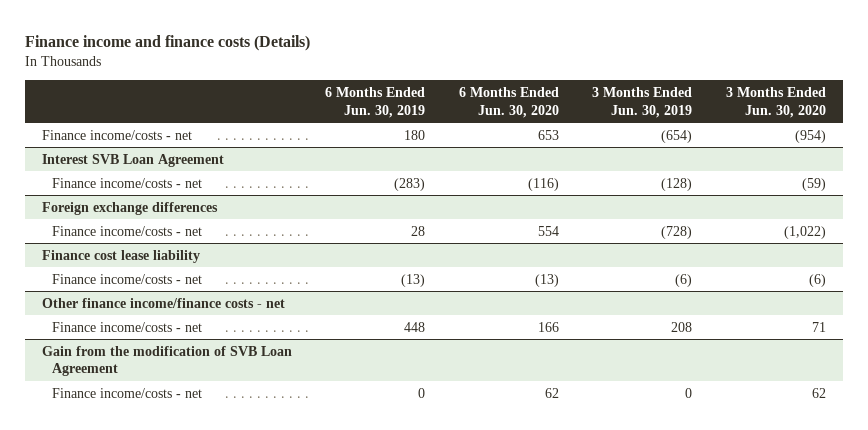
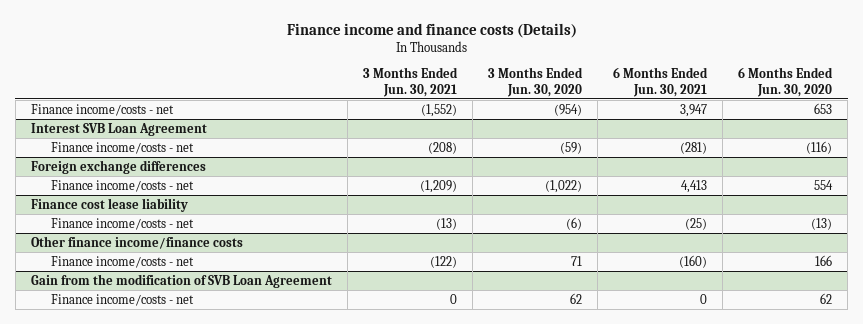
[325,86,426,118] 6 Months Ended Jun. 30, 2019 -> none
[592,86,693,118] 3 Months Ended Jun. 30, 2019 -> none
none -> [363,67,459,97] 3 Months Ended Jun. 30, 2021
none -> [613,67,709,97] 6 Months Ended Jun. 30, 2021
[41,297,285,308] Other finance income/finance costs - net -> [30,235,243,249] Other finance income/finance costs

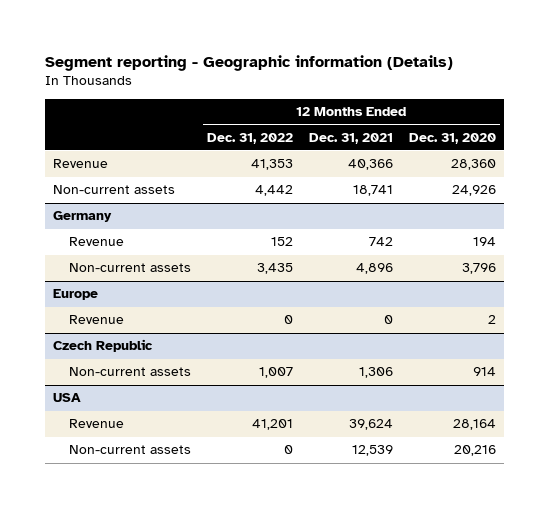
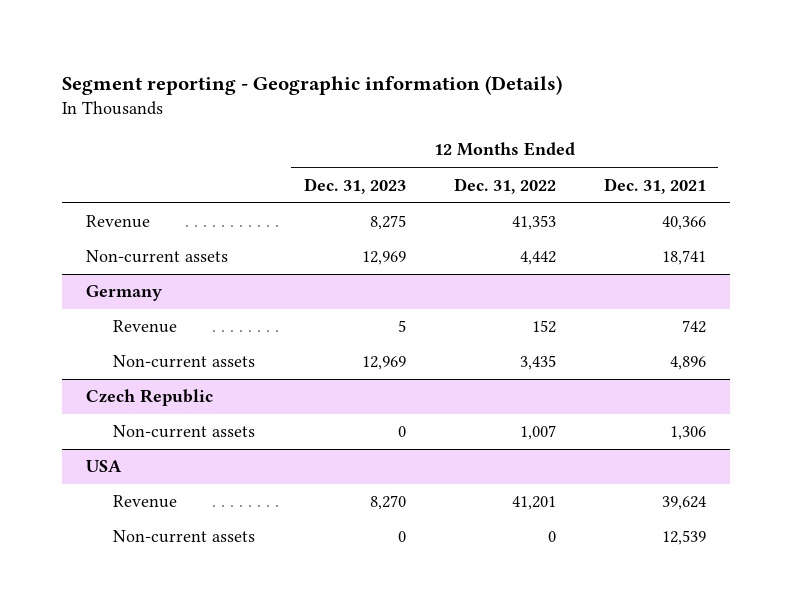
[408,132,496,144] Dec. 31, 2020 -> none
none -> [303,177,406,194] Dec. 31, 2023
[53,289,99,301] Europe -> none
[69,315,125,325] Revenue -> none

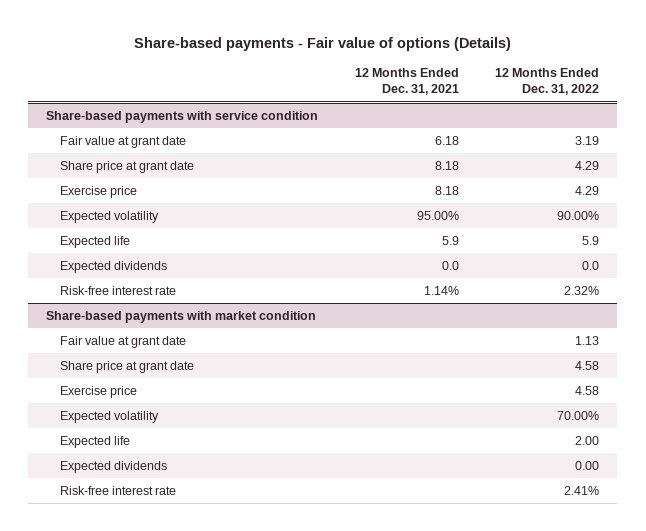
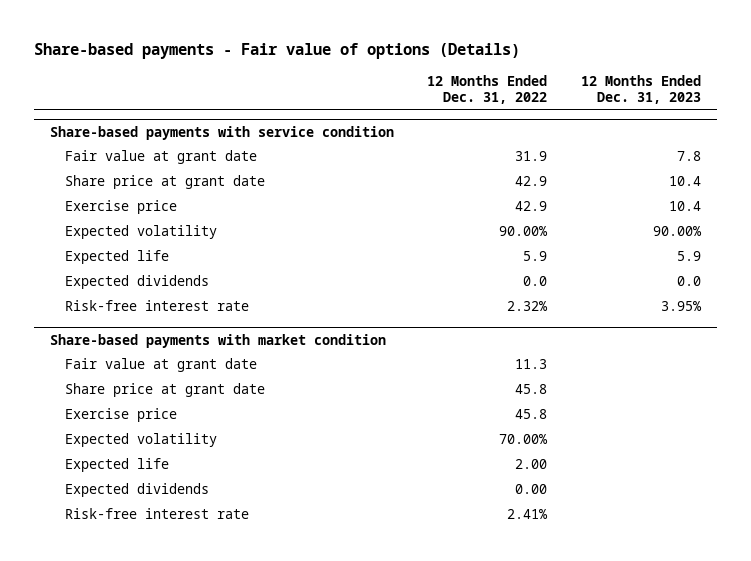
[354,68,459,96] 12 Months Ended Dec. 31, 2021 -> none
none -> [580,74,701,105] 12 Months Ended Dec. 31, 2023
[575,135,600,145] 3.19 -> [515,151,548,162] 31.9
[575,160,600,170] 4.29 -> [515,176,548,187] 42.9
[575,185,600,195] 4.29 -> [515,201,548,212] 42.9
[575,335,600,345] 1.13 -> [515,359,548,370] 11.3
[575,360,600,370] 4.58 -> [515,384,548,395] 45.8
[575,385,600,395] 4.58 -> [515,409,548,420] 45.8

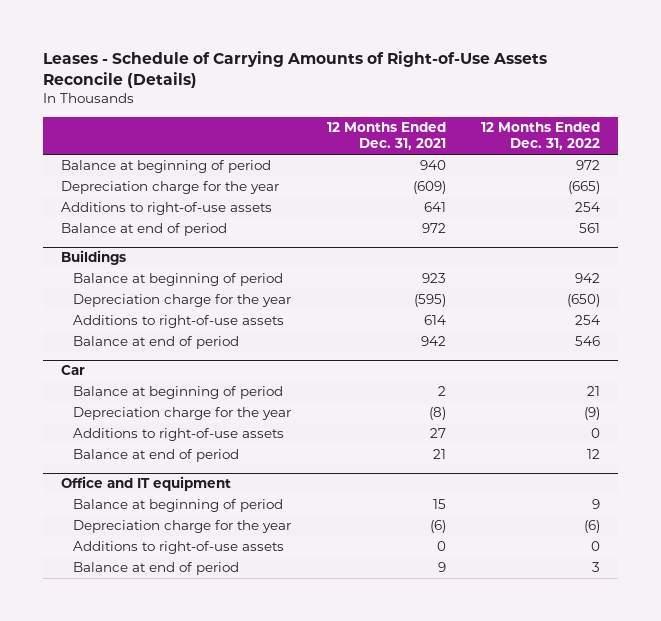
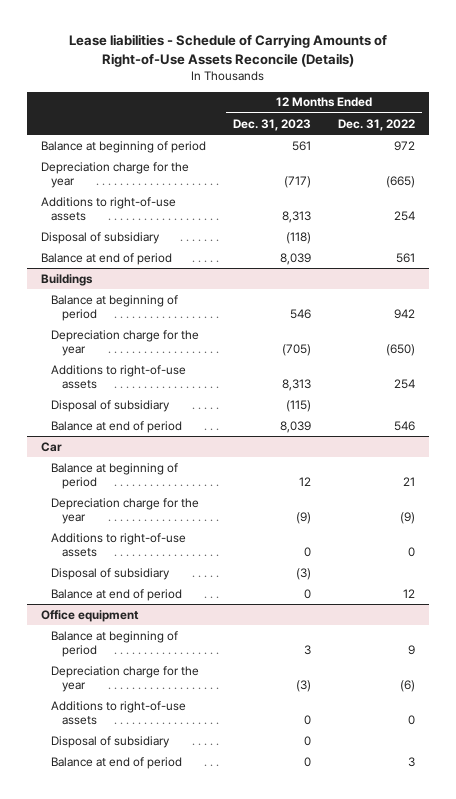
[43,50,548,88] Leases - Schedule of Carrying Amounts of Right-of-Use Assets Reconcile (Details) -> [69,34,388,67] Lease liabilities - Schedule of Carrying Amounts of Right-of-Use Assets Reconcile (Details)
[326,121,446,151] 12 Months Ended Dec. 31, 2021 -> none
none -> [233,118,312,131] Dec. 31, 2023
none -> [40,231,160,244] Disposal of subsidiary
none -> [51,399,171,412] Disposal of subsidiary
none -> [51,567,171,580] Disposal of subsidiary
[60,476,231,492] Office and IT equipment -> [40,609,139,622] Office equipment
none -> [51,735,171,748] Disposal of subsidiary

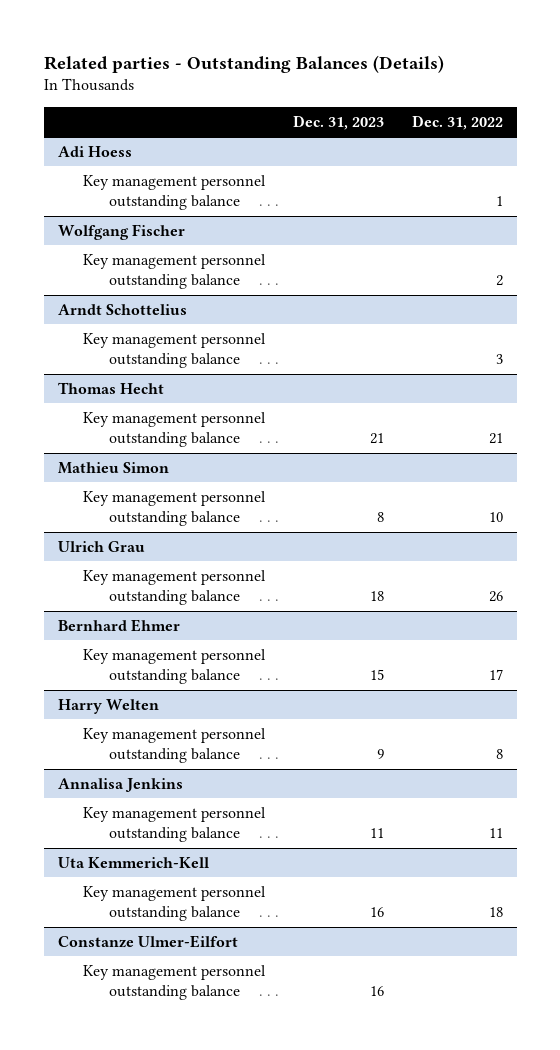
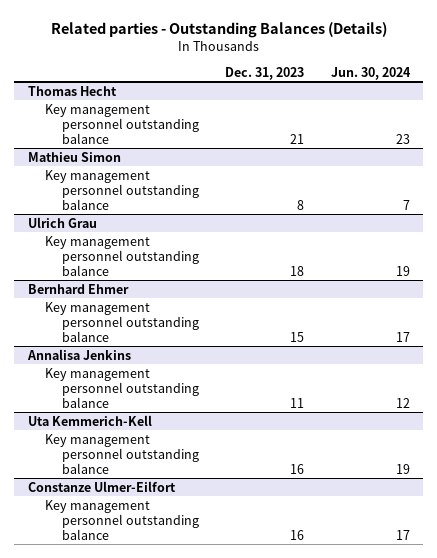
[411,114,503,130] Dec. 31, 2022 -> none
none -> [330,66,411,80] Jun. 30, 2024
[57,145,132,157] Adi Hoess -> none
[83,174,267,211] Key management personnel outstanding balance -> none
[57,223,185,240] Wolfgang Fischer -> none
[83,253,267,290] Key management personnel outstanding balance -> none
[57,303,187,315] Arndt Schottelius -> none
[83,332,267,369] Key management personnel outstanding balance -> none
[57,698,159,714] Harry Welten -> none
[83,727,267,764] Key management personnel outstanding balance -> none

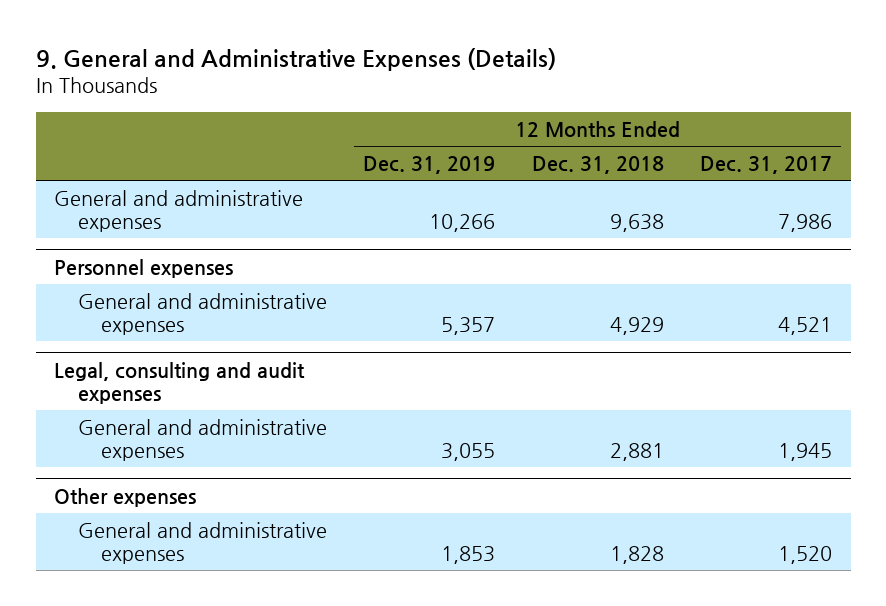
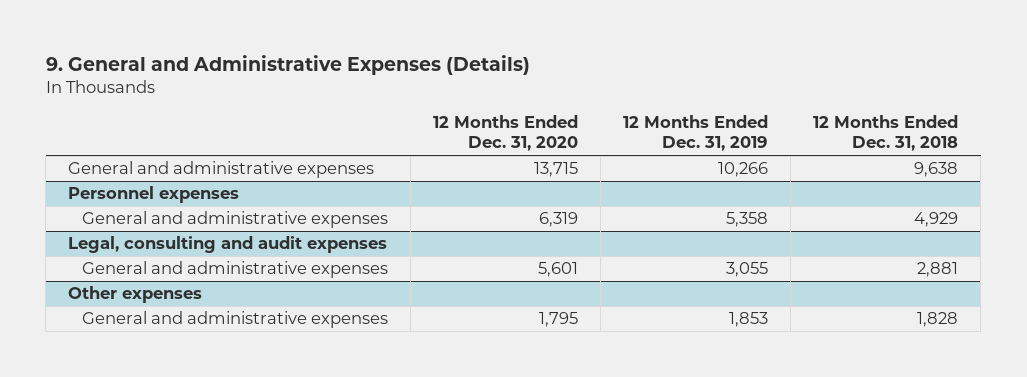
[700,156,833,175] Dec. 31, 2017 -> none
none -> [432,114,578,152] 12 Months Ended Dec. 31, 2020
[441,317,496,336] 5,357 -> [726,212,769,228] 5,358

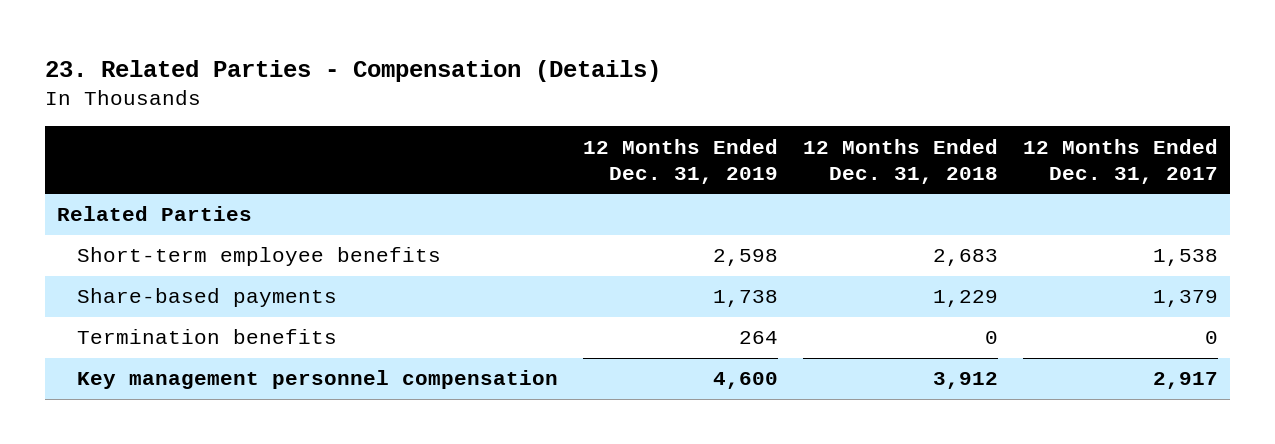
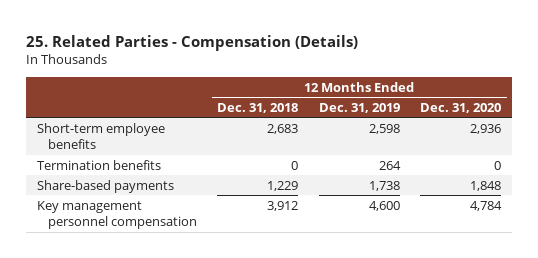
[44,60,661,83] 23. Related Parties - Compensation (Details) -> [26,34,359,51] 25. Related Parties - Compensation (Details)
[1022,138,1218,184] 12 Months Ended Dec. 31, 2017 -> none
none -> [420,102,502,113] Dec. 31, 2020
[57,206,253,222] Related Parties -> none
[77,288,338,308] Share-based payments -> [36,179,174,193] Share-based payments

